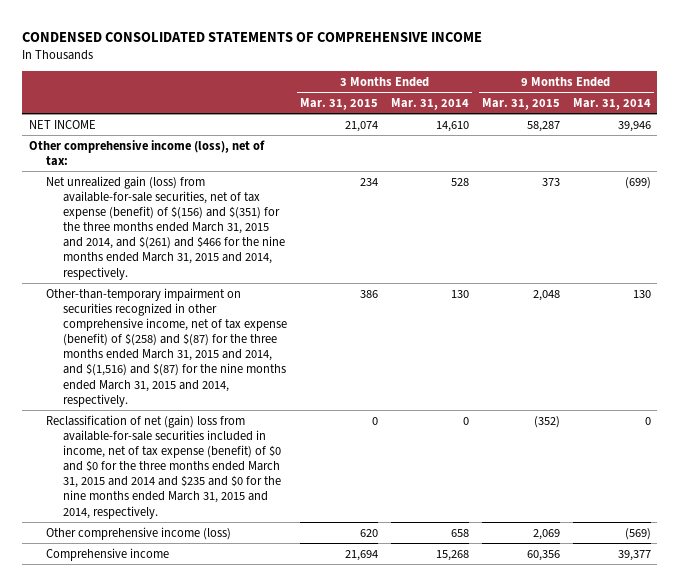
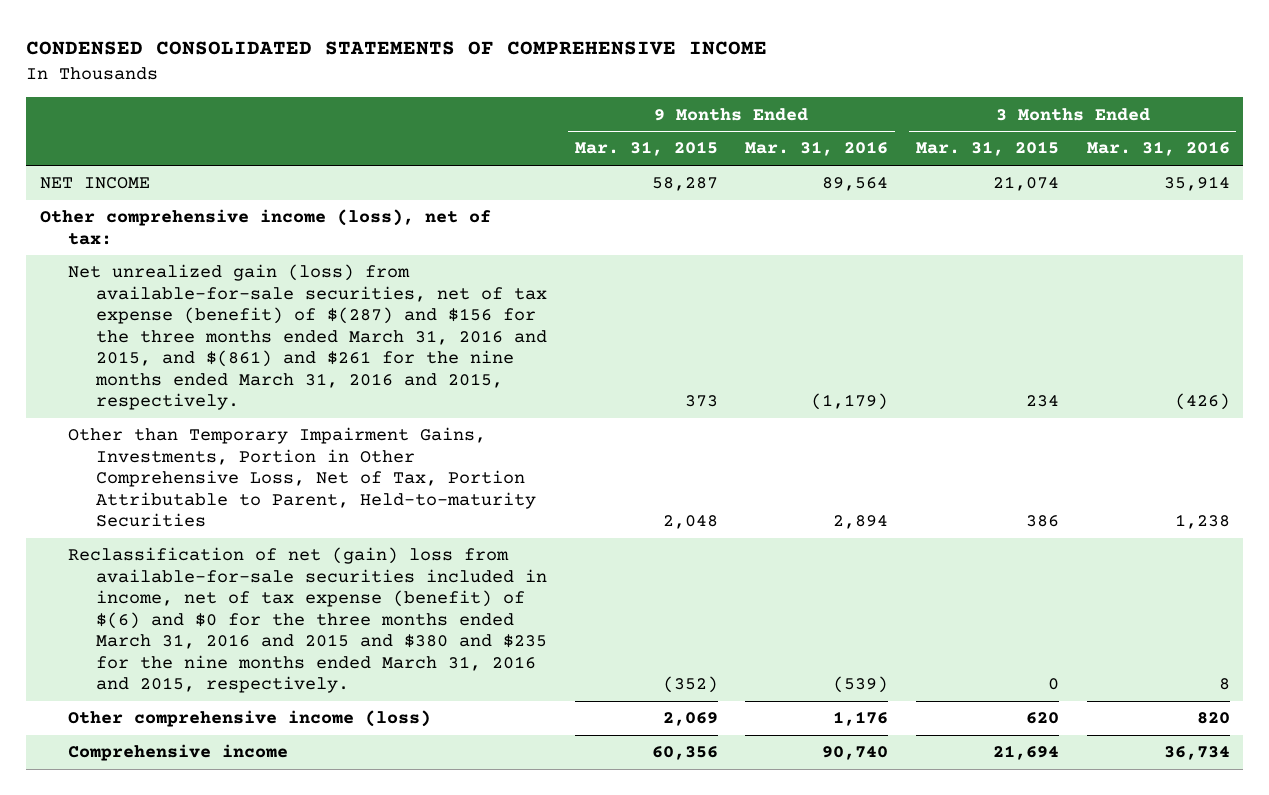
[391,97,470,110] Mar. 31, 2014 -> none
[572,97,651,110] Mar. 31, 2014 -> none
none -> [745,141,889,157] Mar. 31, 2016
none -> [1086,141,1230,157] Mar. 31, 2016
[46,175,286,280] Net unrealized gain (loss) from available-for-sale securities, net of tax expense (benefit) of $(156) and $(351) for the three months ended March 31, 2015 and 2014, and $(261) and $466 for the nine months ended March 31, 2015 and 2014, respectively. -> [67,264,547,411] Net unrealized gain (loss) from available-for-sale securities, net of tax expense (benefit) of $(287) and $156 for the three months ended March 31, 2016 and 2015, and $(861) and $261 for the nine months ended March 31, 2016 and 2015, respectively.
[46,287,288,407] Other-than-temporary impairment on securities recognized in other comprehensive income, net of tax expense (benefit) of $(258) and $(87) for the three months ended March 31, 2015 and 2014, and $(1,516) and $(87) for the nine months ended March 31, 2015 and 2014, respectively. -> [67,427,536,528] Other than Temporary Impairment Gains, Investments, Portion in Other Comprehensive Loss, Net of Tax, Portion Attributable to Parent, Held-to-maturity Securities
[46,414,282,519] Reclassification of net (gain) loss from available-for-sale securities included in income, net of tax expense (benefit) of $0 and $0 for the three months ended March 31, 2015 and 2014 and $235 and $0 for the nine months ended March 31, 2015 and 2014, respectively. -> [67,547,547,694] Reclassification of net (gain) loss from available-for-sale securities included in income, net of tax expense (benefit) of $(6) and $0 for the three months ended March 31, 2016 and 2015 and $380 and $235 for the nine months ended March 31, 2016 and 2015, respectively.

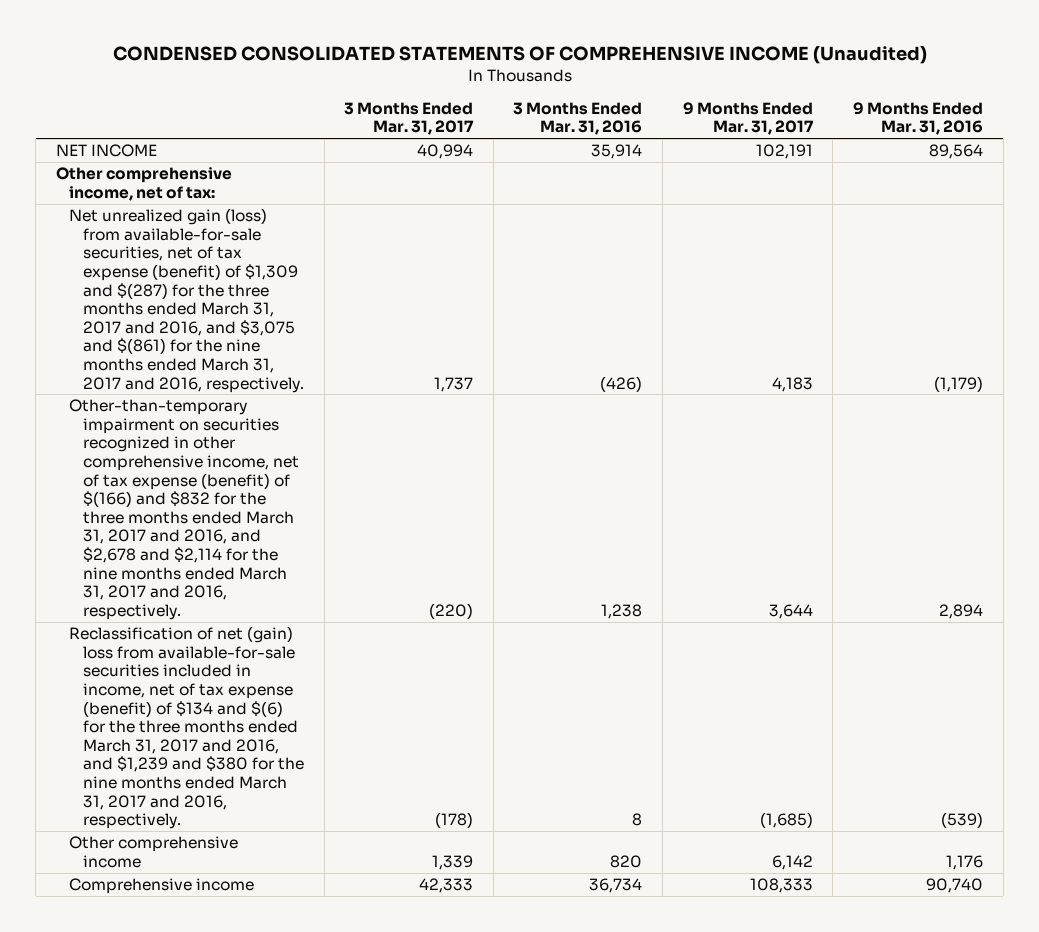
[25,41,767,56] CONDENSED CONSOLIDATED STATEMENTS OF COMPREHENSIVE INCOME -> [112,45,927,64] CONDENSED CONSOLIDATED STATEMENTS OF COMPREHENSIVE INCOME (Unaudited)
[574,141,718,157] Mar. 31, 2015 -> none
[915,141,1059,157] Mar. 31, 2015 -> none
none -> [344,101,475,136] 3 Months Ended Mar. 31, 2017
none -> [682,101,814,136] 9 Months Ended Mar. 31, 2017
[39,209,491,245] Other comprehensive income (loss), net of tax: -> [56,167,233,201] Other comprehensive income, net of tax:
[67,264,547,411] Net unrealized gain (loss) from available-for-sale securities, net of tax expense (benefit) of $(287) and $156 for the three months ended March 31, 2016 and 2015, and $(861) and $261 for the nine months ended March 31, 2016 and 2015, respectively. -> [69,208,304,393] Net unrealized gain (loss) from available-for-sale securities, net of tax expense (benefit) of $1,309 and $(287) for the three months ended March 31, 2017 and 2016, and $3,075 and $(861) for the nine months ended March 31, 2017 and 2016, respectively.
[67,427,536,528] Other than Temporary Impairment Gains, Investments, Portion in Other Comprehensive Loss, Net of Tax, Portion Attributable to Parent, Held-to-maturity Securities -> [69,399,299,620] Other-than-temporary impairment on securities recognized in other comprehensive income, net of tax expense (benefit) of $(166) and $832 for the three months ended March 31, 2017 and 2016, and $2,678 and $2,114 for the nine months ended March 31, 2017 and 2016, respectively.
[67,547,547,694] Reclassification of net (gain) loss from available-for-sale securities included in income, net of tax expense (benefit) of $(6) and $0 for the three months ended March 31, 2016 and 2015 and $380 and $235 for the nine months ended March 31, 2016 and 2015, respectively. -> [69,626,304,830] Reclassification of net (gain) loss from available-for-sale securities included in income, net of tax expense (benefit) of $134 and $(6) for the three months ended March 31, 2017 and 2016, and $1,239 and $380 for the nine months ended March 31, 2017 and 2016, respectively.
[67,710,431,728] Other comprehensive income (loss) -> [69,836,239,868] Other comprehensive income

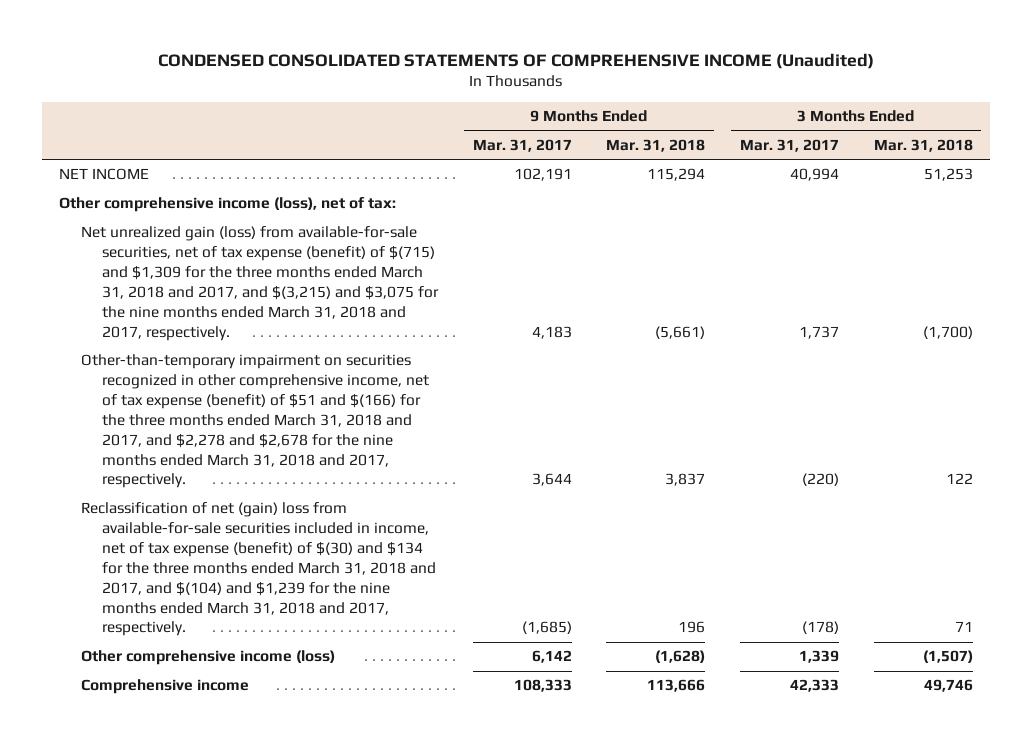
[513,101,643,136] 3 Months Ended Mar. 31, 2016 -> none
[853,101,984,136] 9 Months Ended Mar. 31, 2016 -> none
none -> [606,138,706,152] Mar. 31, 2018
none -> [873,138,973,152] Mar. 31, 2018
[56,167,233,201] Other comprehensive income, net of tax: -> [58,197,396,213] Other comprehensive income (loss), net of tax:
[69,208,304,393] Net unrealized gain (loss) from available-for-sale securities, net of tax expense (benefit) of $1,309 and $(287) for the three months ended March 31, 2017 and 2016, and $3,075 and $(861) for the nine months ended March 31, 2017 and 2016, respectively. -> [80,226,440,341] Net unrealized gain (loss) from available-for-sale securities, net of tax expense (benefit) of $(715) and $1,309 for the three months ended March 31, 2018 and 2017, and $(3,215) and $3,075 for the nine months ended March 31, 2018 and 2017, respectively.
[69,399,299,620] Other-than-temporary impairment on securities recognized in other comprehensive income, net of tax expense (benefit) of $(166) and $832 for the three months ended March 31, 2017 and 2016, and $2,678 and $2,114 for the nine months ended March 31, 2017 and 2016, respectively. -> [80,354,430,489] Other-than-temporary impairment on securities recognized in other comprehensive income, net of tax expense (benefit) of $51 and $(166) for the three months ended March 31, 2018 and 2017, and $2,278 and $2,678 for the nine months ended March 31, 2018 and 2017, respectively.
[69,626,304,830] Reclassification of net (gain) loss from available-for-sale securities included in income, net of tax expense (benefit) of $134 and $(6) for the three months ended March 31, 2017 and 2016, and $1,239 and $380 for the nine months ended March 31, 2017 and 2016, respectively. -> [80,502,437,637] Reclassification of net (gain) loss from available-for-sale securities included in income, net of tax expense (benefit) of $(30) and $134 for the three months ended March 31, 2018 and 2017, and $(104) and $1,239 for the nine months ended March 31, 2018 and 2017, respectively.
[69,836,239,868] Other comprehensive income -> [80,650,335,666] Other comprehensive income (loss)

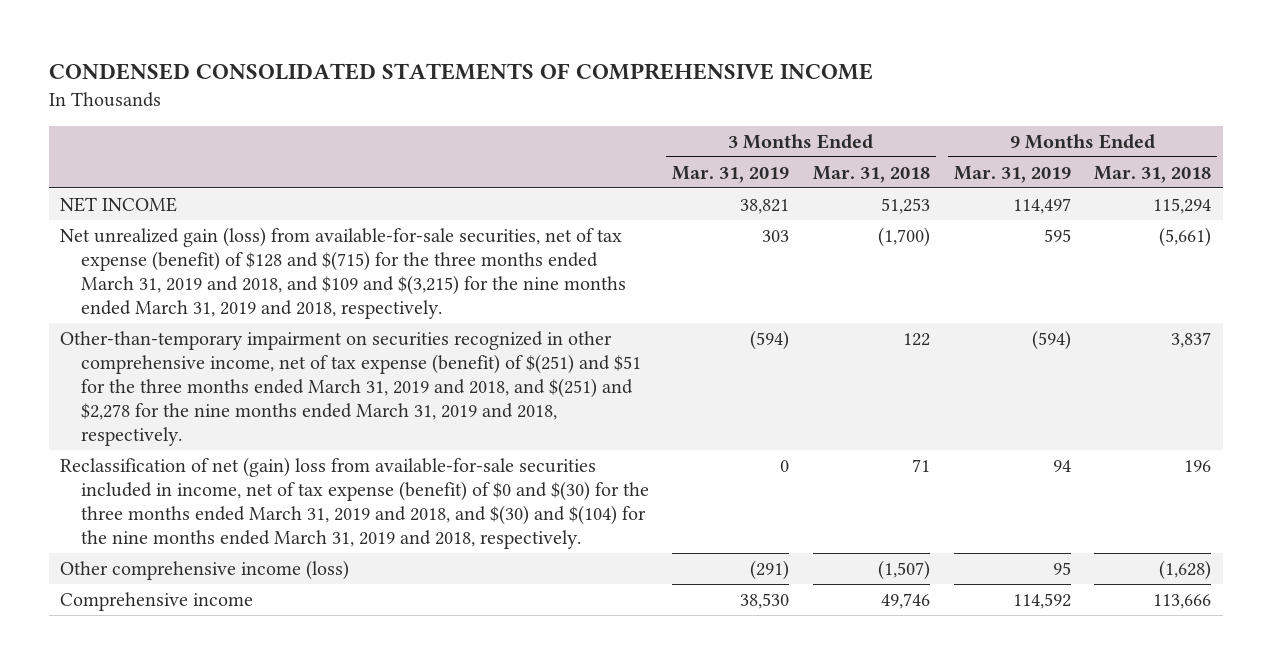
[157,52,874,69] CONDENSED CONSOLIDATED STATEMENTS OF COMPREHENSIVE INCOME (Unaudited) -> [48,63,873,81] CONDENSED CONSOLIDATED STATEMENTS OF COMPREHENSIVE INCOME
[472,138,572,152] Mar. 31, 2017 -> none
[740,138,840,152] Mar. 31, 2017 -> none
none -> [672,165,790,183] Mar. 31, 2019
none -> [953,165,1071,183] Mar. 31, 2019
[58,197,396,213] Other comprehensive income (loss), net of tax: -> none
[80,226,440,341] Net unrealized gain (loss) from available-for-sale securities, net of tax expense (benefit) of $(715) and $1,309 for the three months ended March 31, 2018 and 2017, and $(3,215) and $3,075 for the nine months ended March 31, 2018 and 2017, respectively. -> [60,226,626,319] Net unrealized gain (loss) from available-for-sale securities, net of tax expense (benefit) of $128 and $(715) for the three months ended March 31, 2019 and 2018, and $109 and $(3,215) for the nine months ended March 31, 2019 and 2018, respectively.
[80,354,430,489] Other-than-temporary impairment on securities recognized in other comprehensive income, net of tax expense (benefit) of $51 and $(166) for the three months ended March 31, 2018 and 2017, and $2,278 and $2,678 for the nine months ended March 31, 2018 and 2017, respectively. -> [60,330,641,446] Other-than-temporary impairment on securities recognized in other comprehensive income, net of tax expense (benefit) of $(251) and $51 for the three months ended March 31, 2019 and 2018, and $(251) and $2,278 for the nine months ended March 31, 2019 and 2018, respectively.
[80,502,437,637] Reclassification of net (gain) loss from available-for-sale securities included in income, net of tax expense (benefit) of $(30) and $134 for the three months ended March 31, 2018 and 2017, and $(104) and $1,239 for the nine months ended March 31, 2018 and 2017, respectively. -> [60,456,649,549] Reclassification of net (gain) loss from available-for-sale securities included in income, net of tax expense (benefit) of $0 and $(30) for the three months ended March 31, 2019 and 2018, and $(30) and $(104) for the nine months ended March 31, 2019 and 2018, respectively.

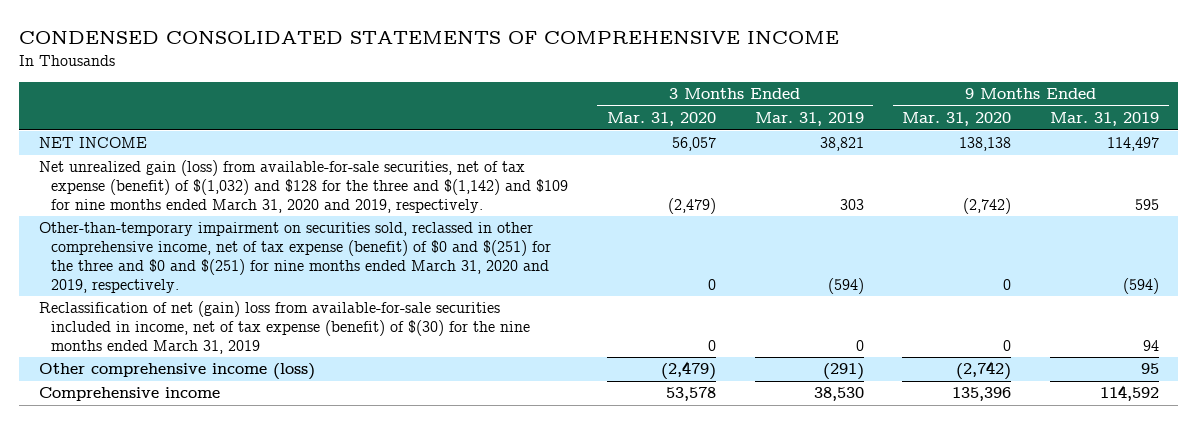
[812,165,930,183] Mar. 31, 2018 -> none
[1094,165,1212,183] Mar. 31, 2018 -> none
none -> [606,112,716,127] Mar. 31, 2020
none -> [902,112,1012,127] Mar. 31, 2020
[60,226,626,319] Net unrealized gain (loss) from available-for-sale securities, net of tax expense (benefit) of $128 and $(715) for the three months ended March 31, 2019 and 2018, and $109 and $(3,215) for the nine months ended March 31, 2019 and 2018, respectively. -> [38,160,569,214] Net unrealized gain (loss) from available-for-sale securities, net of tax expense (benefit) of $(1,032) and $128 for the three and $(1,142) and $109 for nine months ended March 31, 2020 and 2019, respectively.
[60,330,641,446] Other-than-temporary impairment on securities recognized in other comprehensive income, net of tax expense (benefit) of $(251) and $51 for the three months ended March 31, 2019 and 2018, and $(251) and $2,278 for the nine months ended March 31, 2019 and 2018, respectively. -> [38,222,552,293] Other-than-temporary impairment on securities sold, reclassed in other comprehensive income, net of tax expense (benefit) of $0 and $(251) for the three and $0 and $(251) for nine months ended March 31, 2020 and 2019, respectively.
[60,456,649,549] Reclassification of net (gain) loss from available-for-sale securities included in income, net of tax expense (benefit) of $0 and $(30) for the three months ended March 31, 2019 and 2018, and $(30) and $(104) for the nine months ended March 31, 2019 and 2018, respectively. -> [38,301,531,355] Reclassification of net (gain) loss from available-for-sale securities included in income, net of tax expense (benefit) of $(30) for the nine months ended March 31, 2019

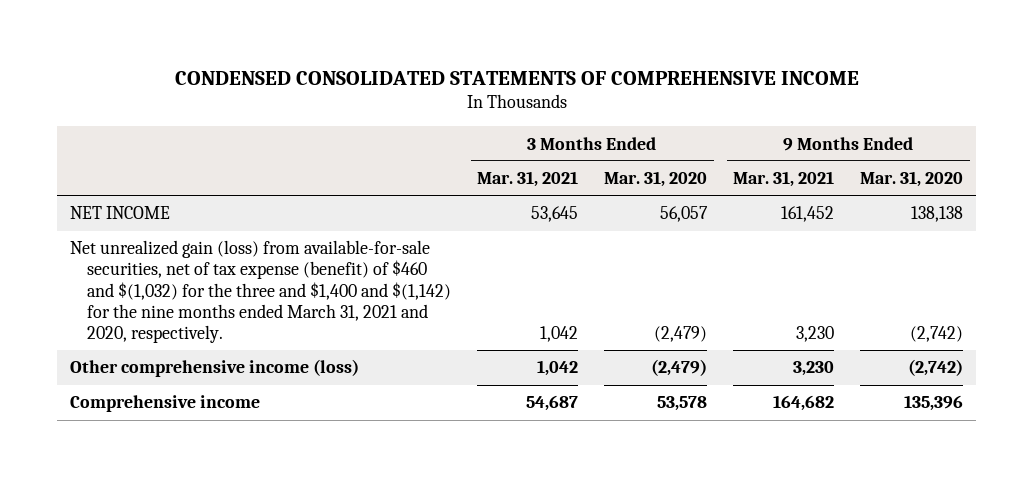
[754,112,864,127] Mar. 31, 2019 -> none
[1050,112,1160,127] Mar. 31, 2019 -> none
none -> [477,171,579,188] Mar. 31, 2021
none -> [733,171,835,188] Mar. 31, 2021
[38,222,552,293] Other-than-temporary impairment on securities sold, reclassed in other comprehensive income, net of tax expense (benefit) of $0 and $(251) for the three and $0 and $(251) for nine months ended March 31, 2020 and 2019, respectively. -> none
[38,301,531,355] Reclassification of net (gain) loss from available-for-sale securities included in income, net of tax expense (benefit) of $(30) for the nine months ended March 31, 2019 -> none
[38,160,569,214] Net unrealized gain (loss) from available-for-sale securities, net of tax expense (benefit) of $(1,032) and $128 for the three and $(1,142) and $109 for nine months ended March 31, 2020 and 2019, respectively. -> [69,240,452,343] Net unrealized gain (loss) from available-for-sale securities, net of tax expense (benefit) of $460 and $(1,032) for the three and $1,400 and $(1,142) for the nine months ended March 31, 2021 and 2020, respectively.

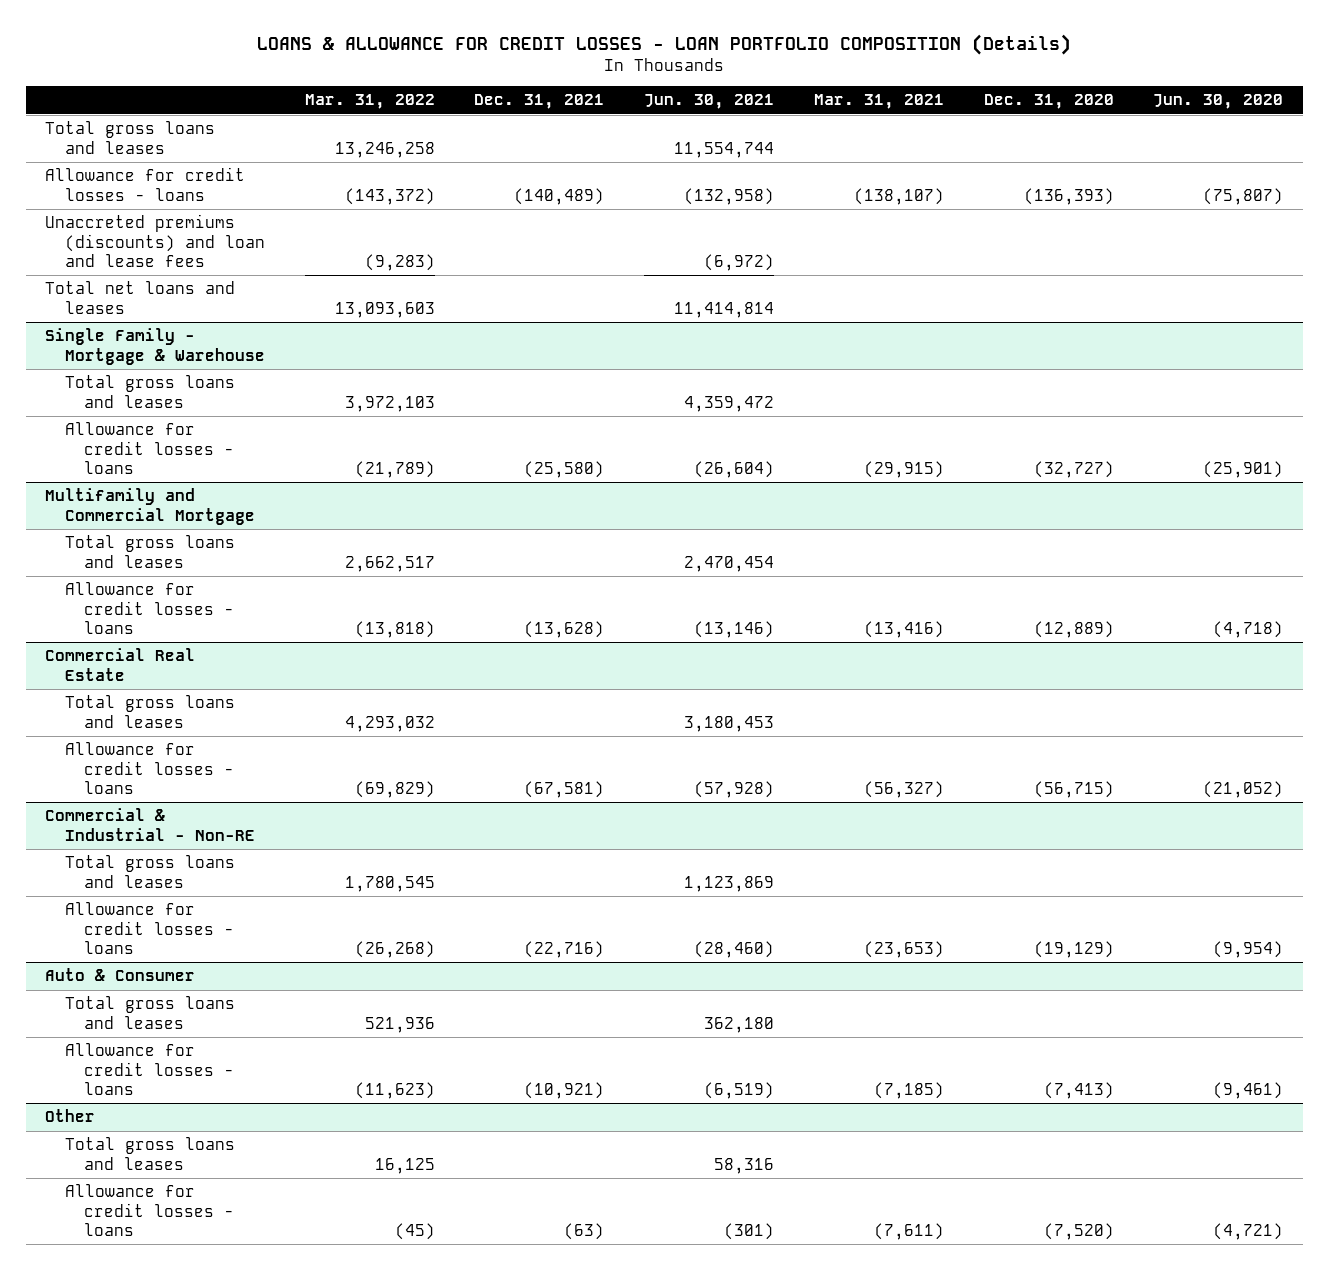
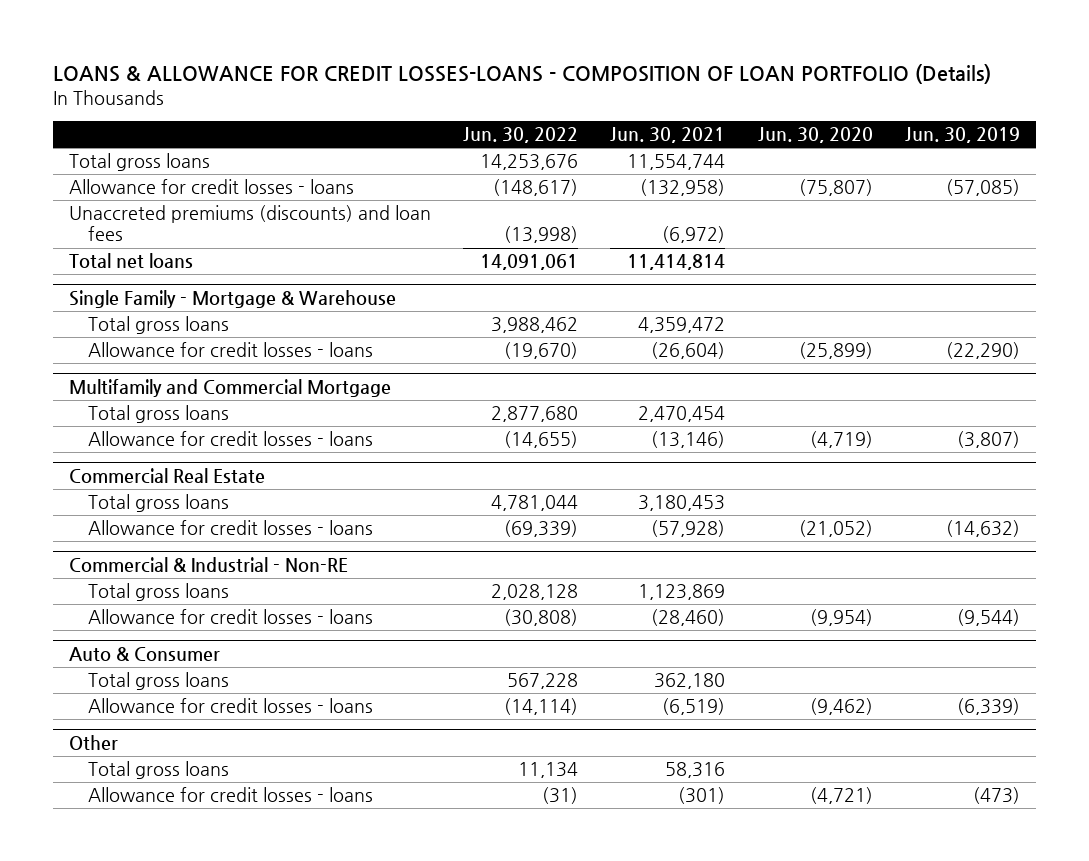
[257,33,1072,55] LOANS & ALLOWANCE FOR CREDIT LOSSES - LOAN PORTFOLIO COMPOSITION (Details) -> [52,63,991,84] LOANS & ALLOWANCE FOR CREDIT LOSSES-LOANS - COMPOSITION OF LOAN PORTFOLIO (Details)
[304,94,435,110] Mar. 31, 2022 -> none
[474,94,605,110] Dec. 31, 2021 -> none
[813,94,944,110] Mar. 31, 2021 -> none
[983,94,1114,110] Dec. 31, 2020 -> none
none -> [463,127,579,144] Jun. 30, 2022
none -> [904,127,1020,144] Jun. 30, 2019
[45,121,216,154] Total gross loans and leases -> [69,153,211,172] Total gross loans
[45,214,265,267] Unaccreted premiums (discounts) and loan and lease fees -> [69,205,432,242] Unaccreted premiums (discounts) and loan fees
[45,281,236,314] Total net loans and leases -> [69,253,194,269] Total net loans
[64,375,235,408] Total gross loans and leases -> [88,316,230,335] Total gross loans
[1203,460,1284,478] (25,901) -> [798,342,873,360] (25,899)
[64,535,235,568] Total gross loans and leases -> [88,405,230,424] Total gross loans
[1213,620,1284,638] (4,718) -> [809,431,873,449] (4,719)
[64,695,235,728] Total gross loans and leases -> [88,494,230,513] Total gross loans
[64,855,235,888] Total gross loans and leases -> [88,583,230,602] Total gross loans
[64,996,235,1029] Total gross loans and leases -> [88,672,230,691] Total gross loans
[1213,1081,1284,1099] (9,461) -> [809,698,873,716] (9,462)
[64,1137,235,1170] Total gross loans and leases -> [88,761,230,780] Total gross loans

